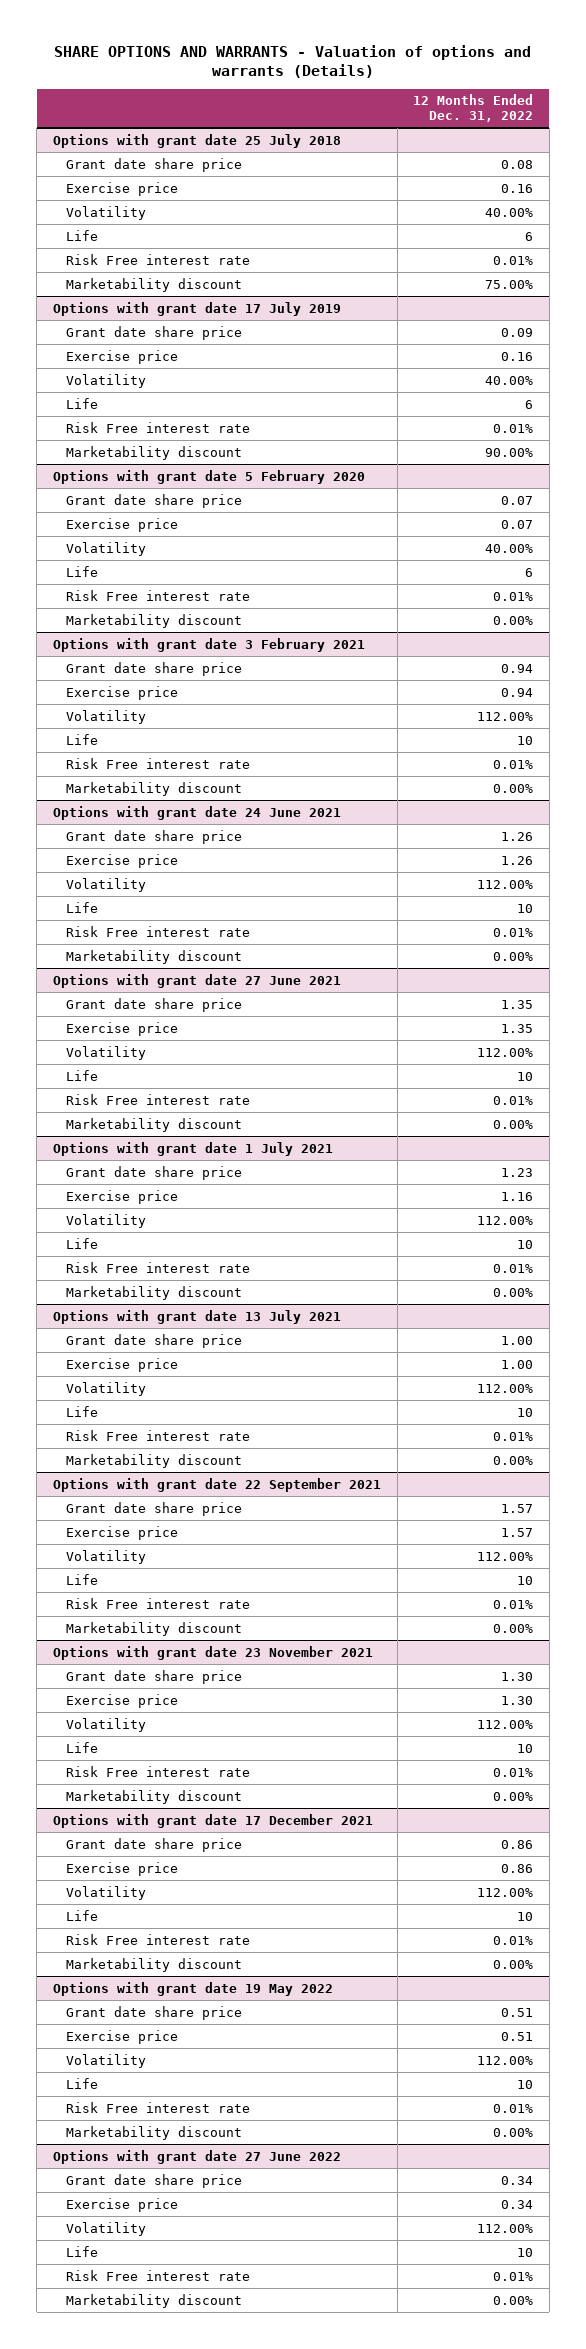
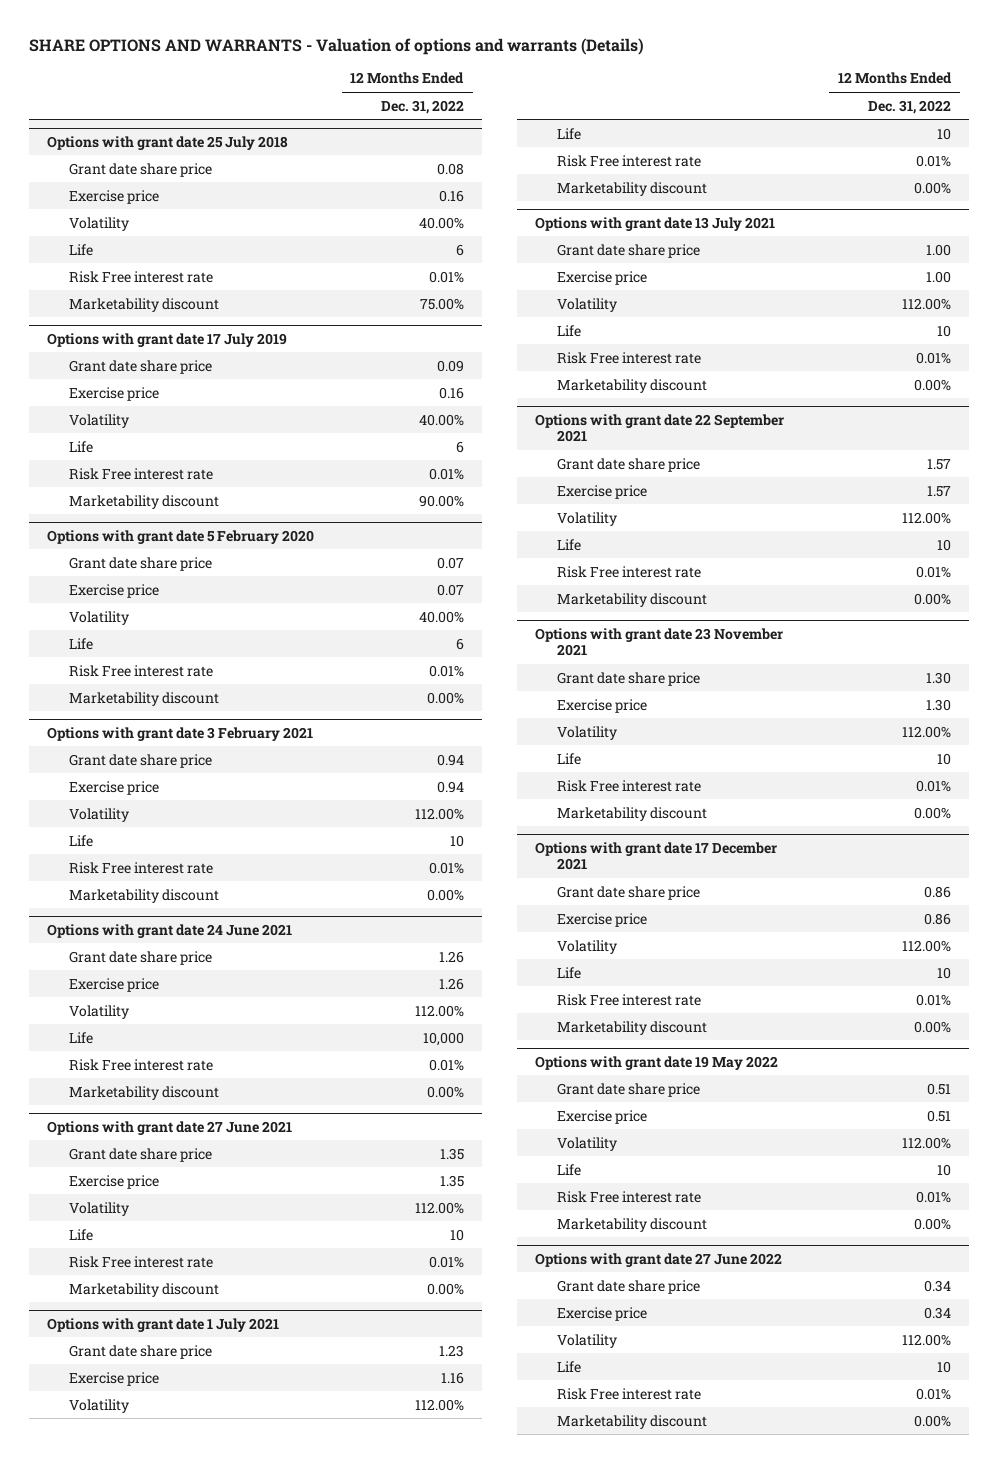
[517,903,534,913] 10 -> [422,1031,464,1046] 10,000

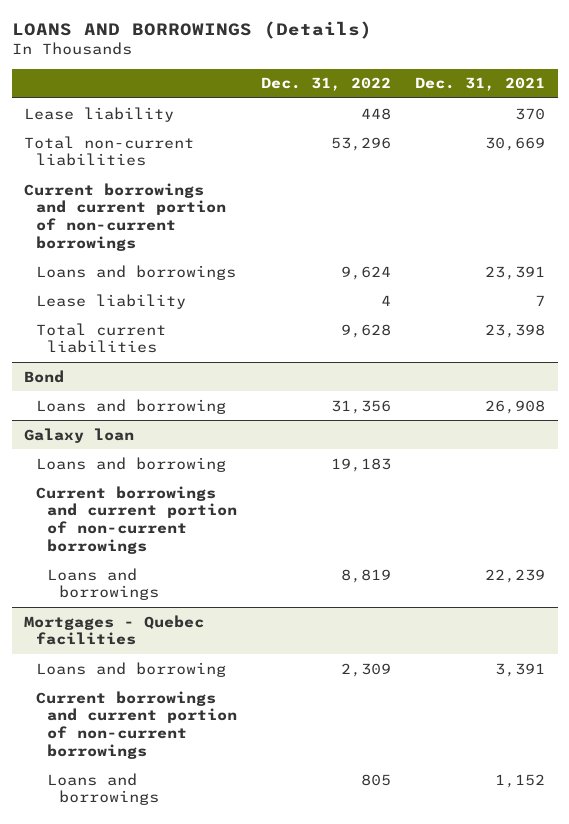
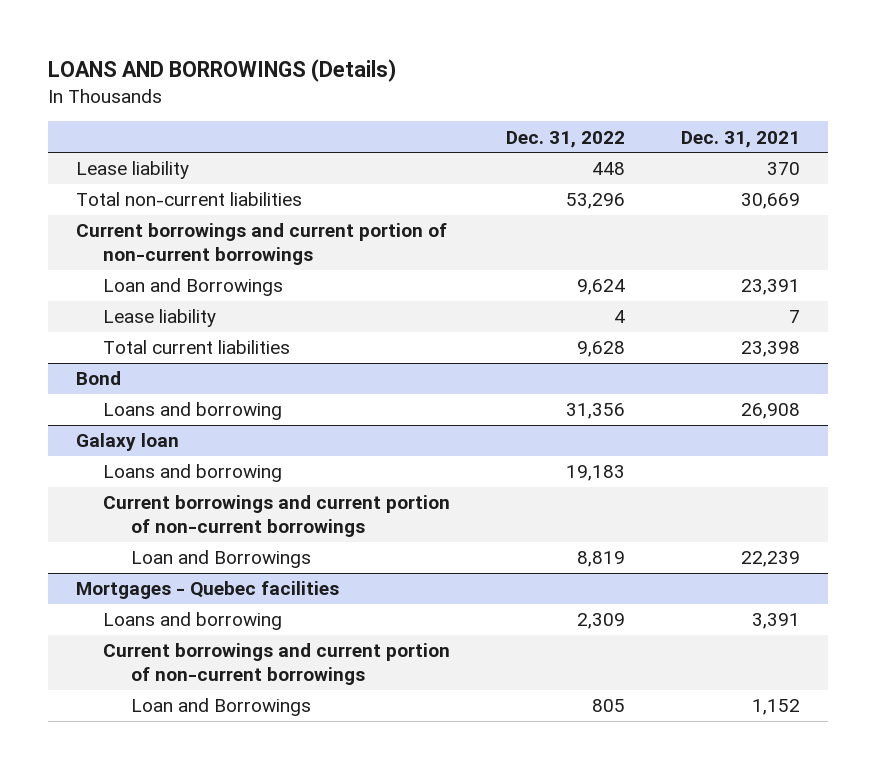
[35,264,236,280] Loans and borrowings -> [103,278,284,297] Loan and Borrowings
[47,567,159,601] Loans and borrowings -> [130,550,311,569] Loan and Borrowings
[47,772,159,806] Loans and borrowings -> [130,698,311,717] Loan and Borrowings

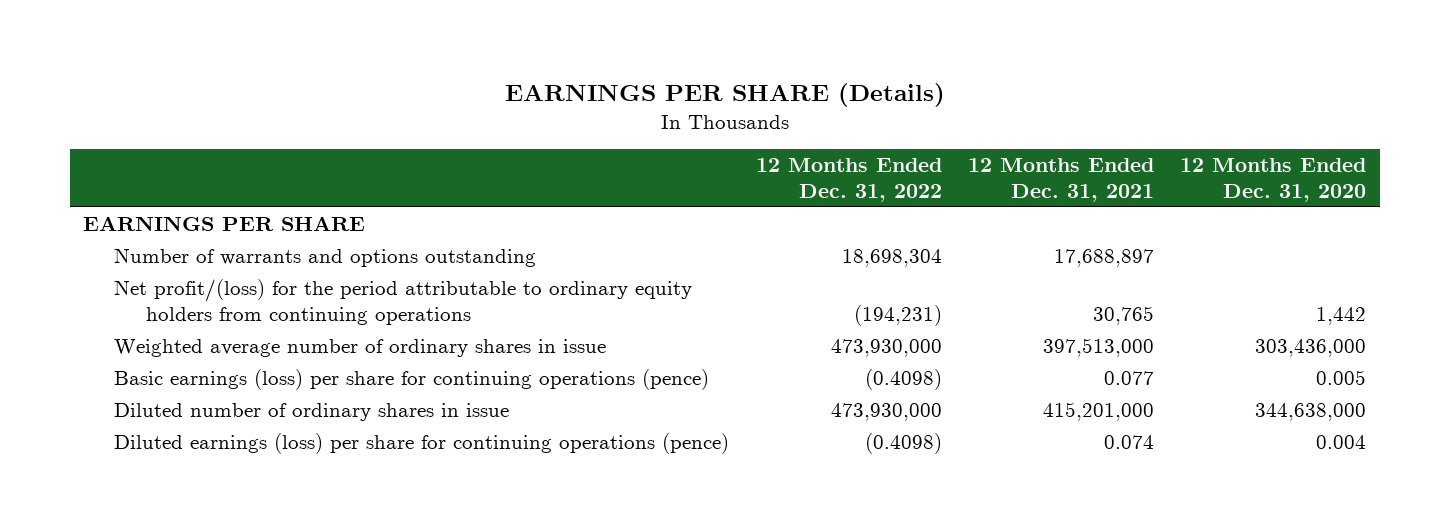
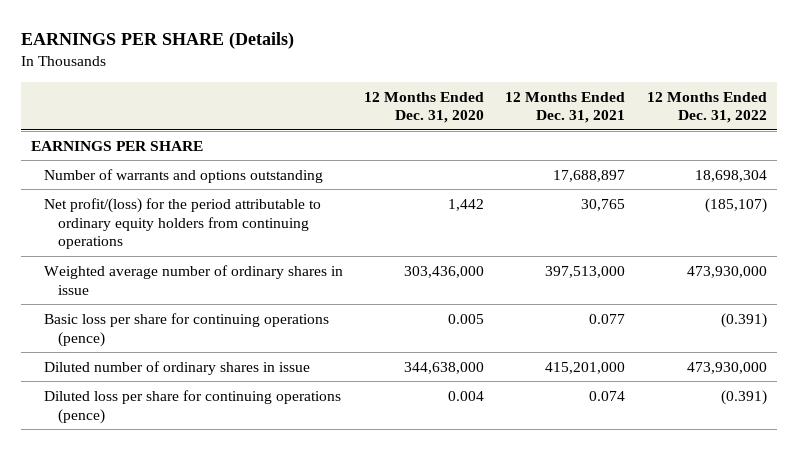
[853,304,942,326] (194,231) -> [704,197,767,213] (185,107)
[114,368,710,390] Basic earnings (loss) per share for continuing operations (pence) -> [44,312,330,347] Basic loss per share for continuing operations (pence)
[864,368,942,390] (0.4098) -> [720,312,767,328] (0.391)
[114,432,730,454] Diluted earnings (loss) per share for continuing operations (pence) -> [44,389,342,424] Diluted loss per share for continuing operations (pence)
[864,432,942,454] (0.4098) -> [720,389,767,405] (0.391)

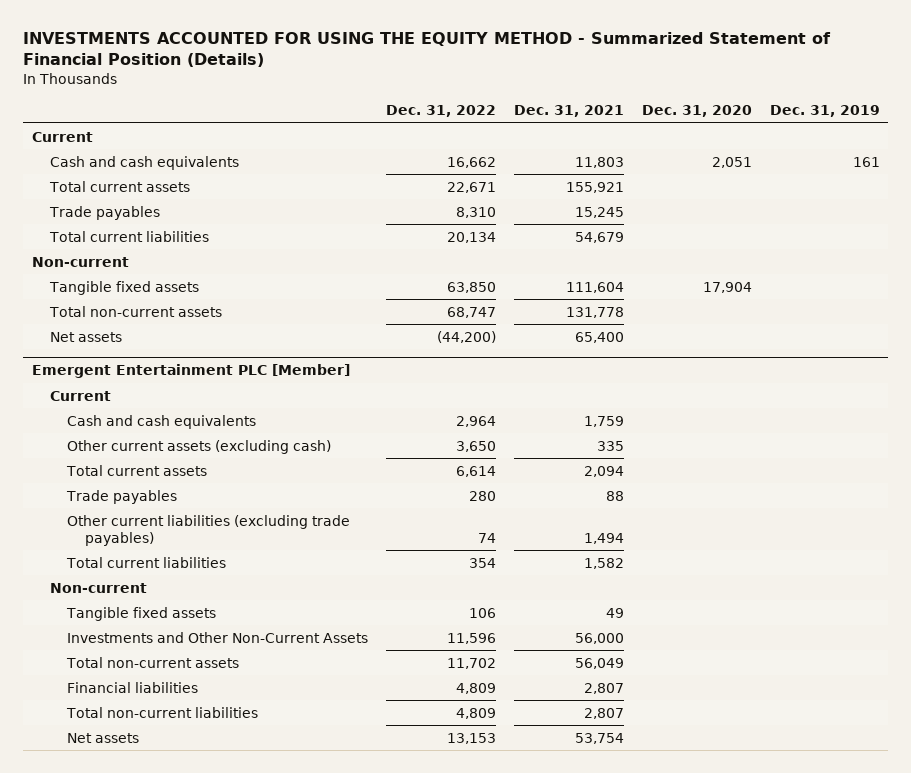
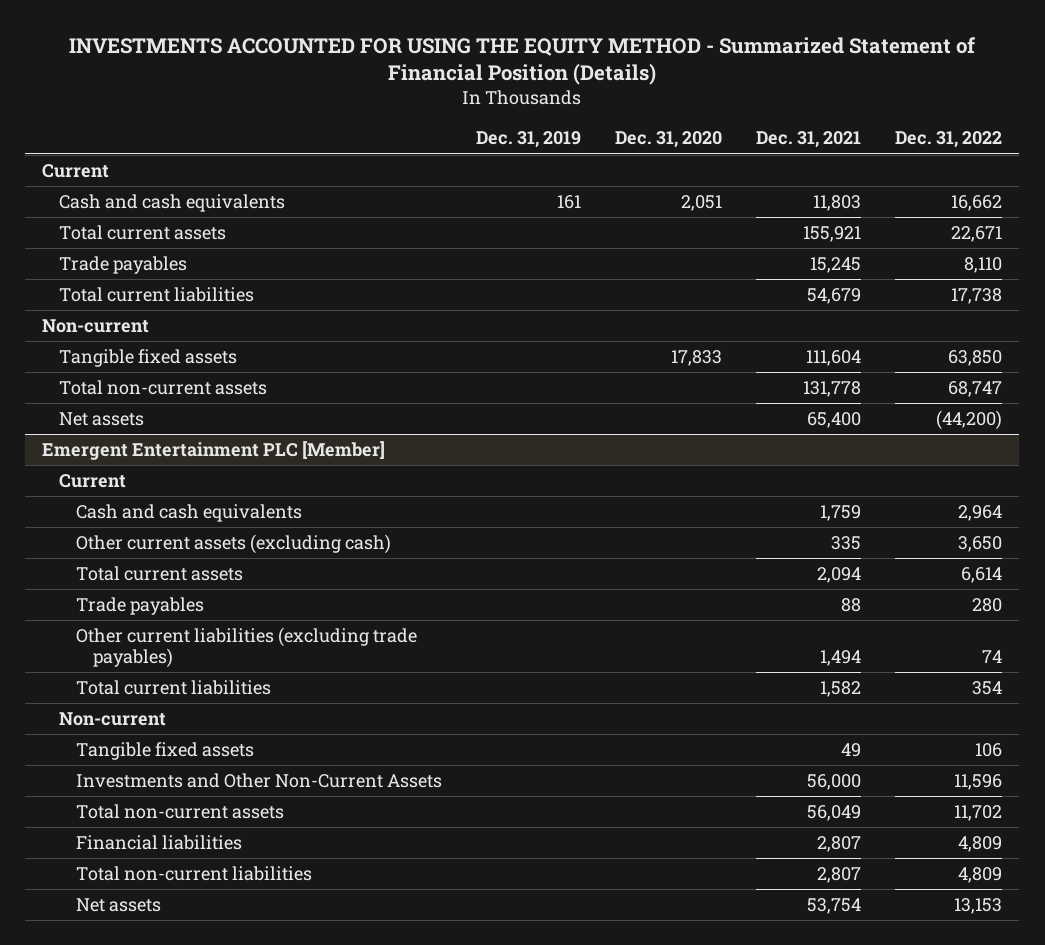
[456,206,497,218] 8,310 -> [964,257,1003,274] 8,110
[447,231,497,243] 20,134 -> [951,288,1003,305] 17,738
[702,281,752,293] 17,904 -> [671,350,723,367] 17,833

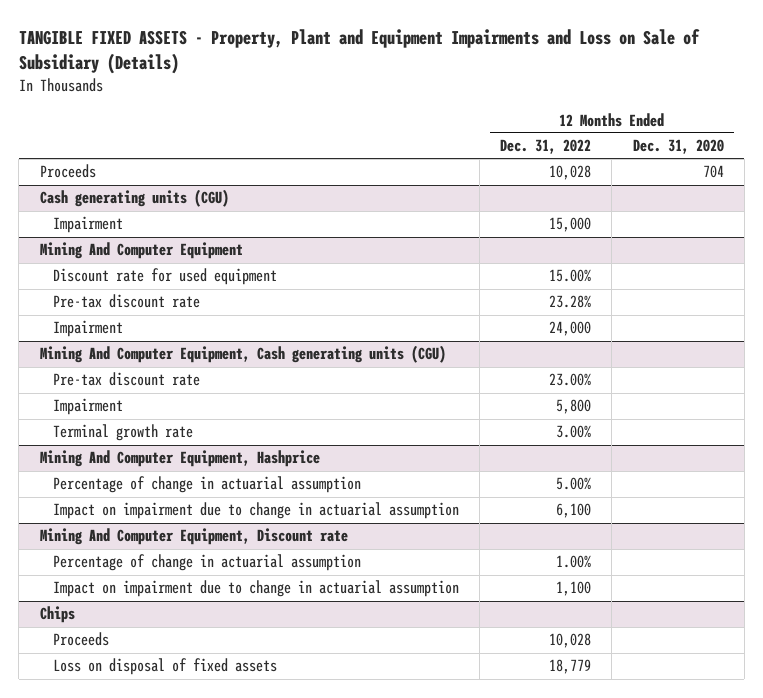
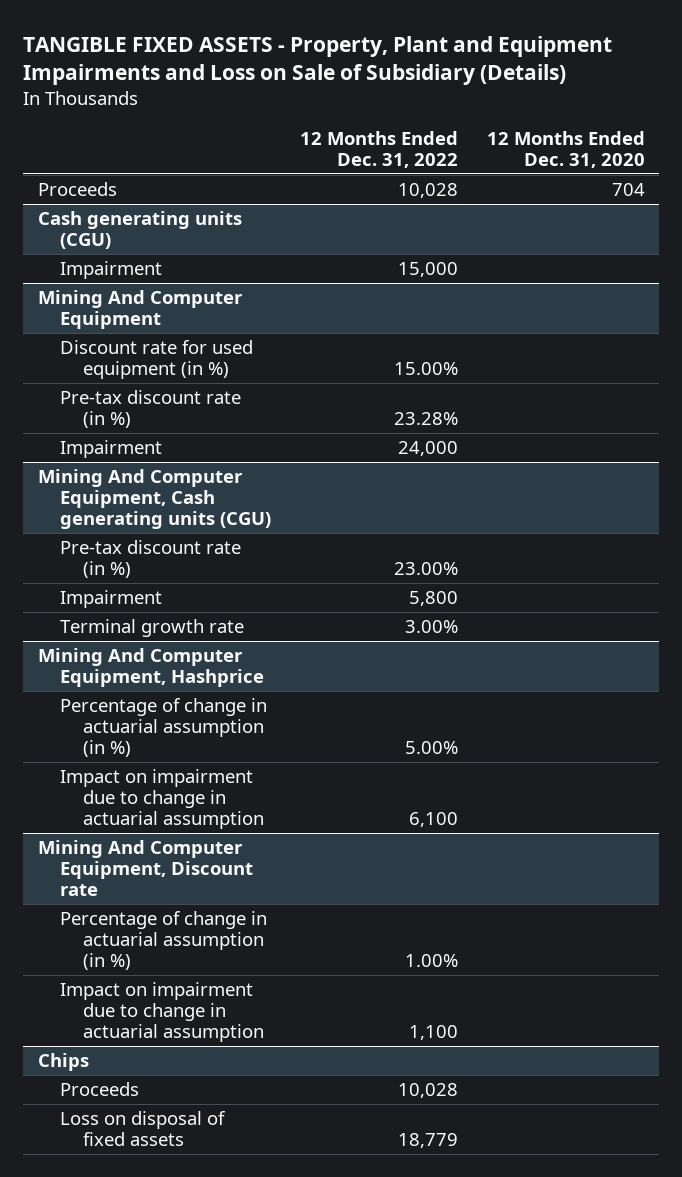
[52,268,277,286] Discount rate for used equipment -> [60,340,254,380] Discount rate for used equipment (in %)
[52,294,200,309] Pre-tax discount rate -> [60,390,242,429] Pre-tax discount rate (in %)
[52,372,200,387] Pre-tax discount rate -> [60,540,242,579] Pre-tax discount rate (in %)
[52,476,361,494] Percentage of change in actuarial assumption -> [60,698,268,758] Percentage of change in actuarial assumption (in %)
[52,554,361,572] Percentage of change in actuarial assumption -> [60,911,268,971] Percentage of change in actuarial assumption (in %)

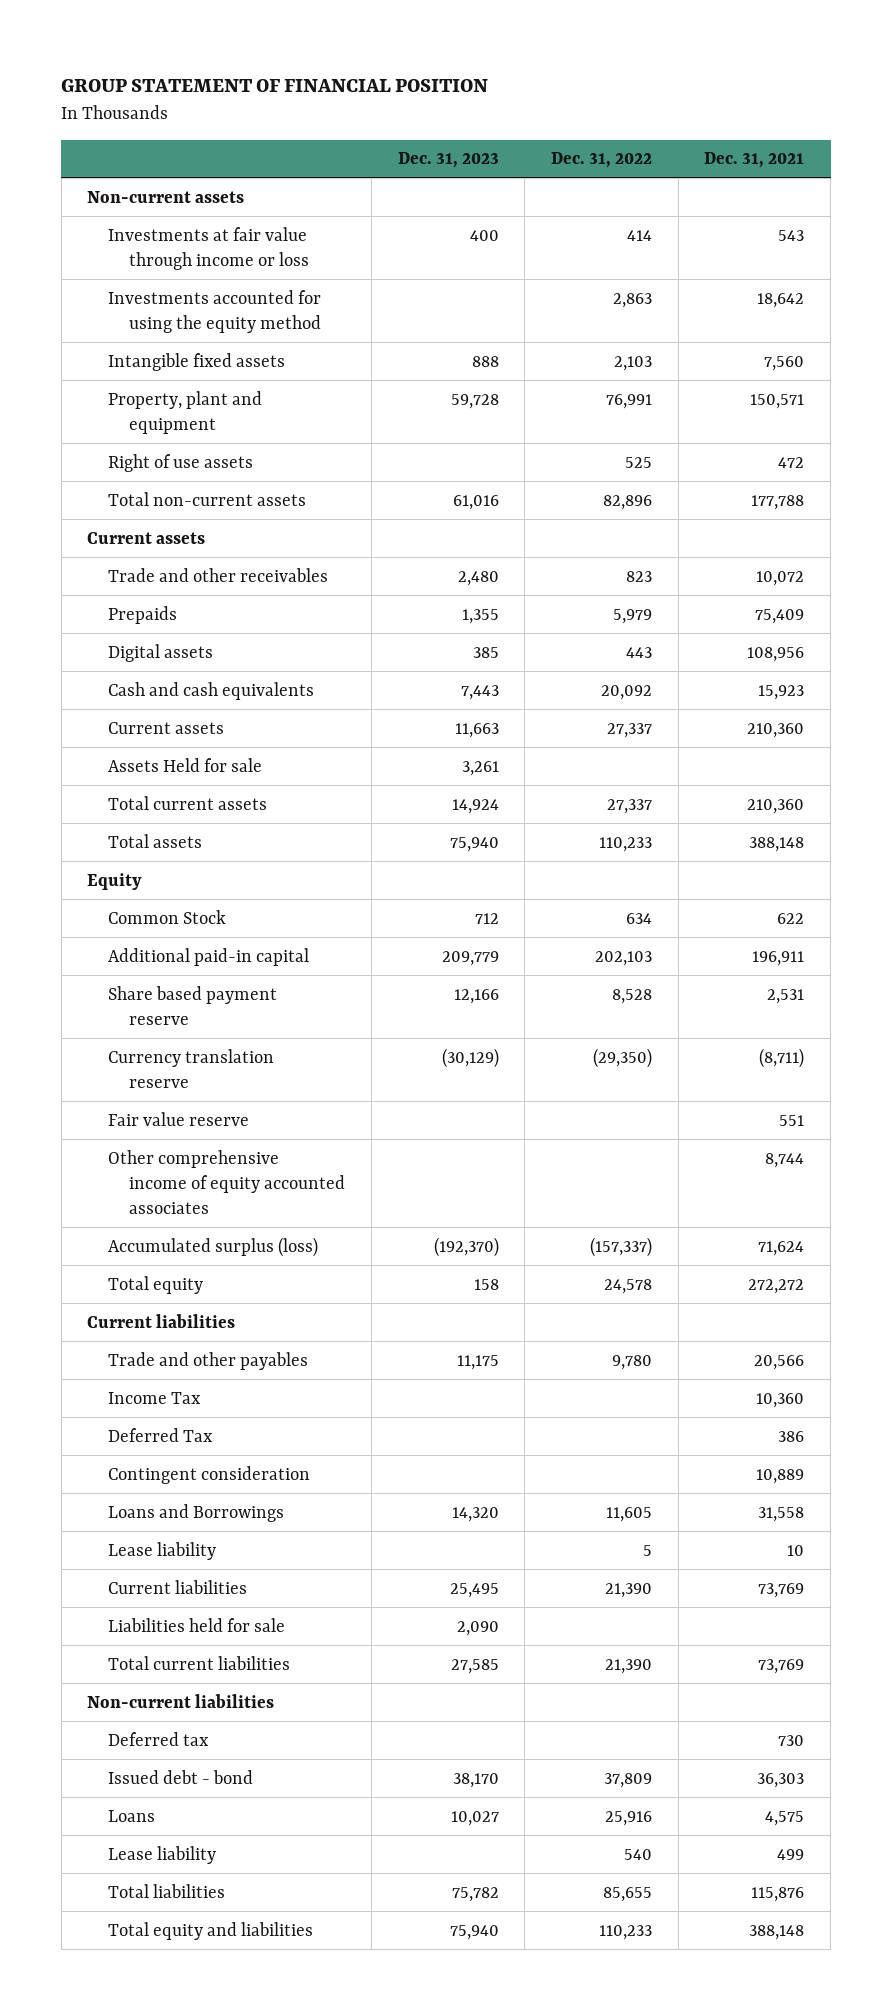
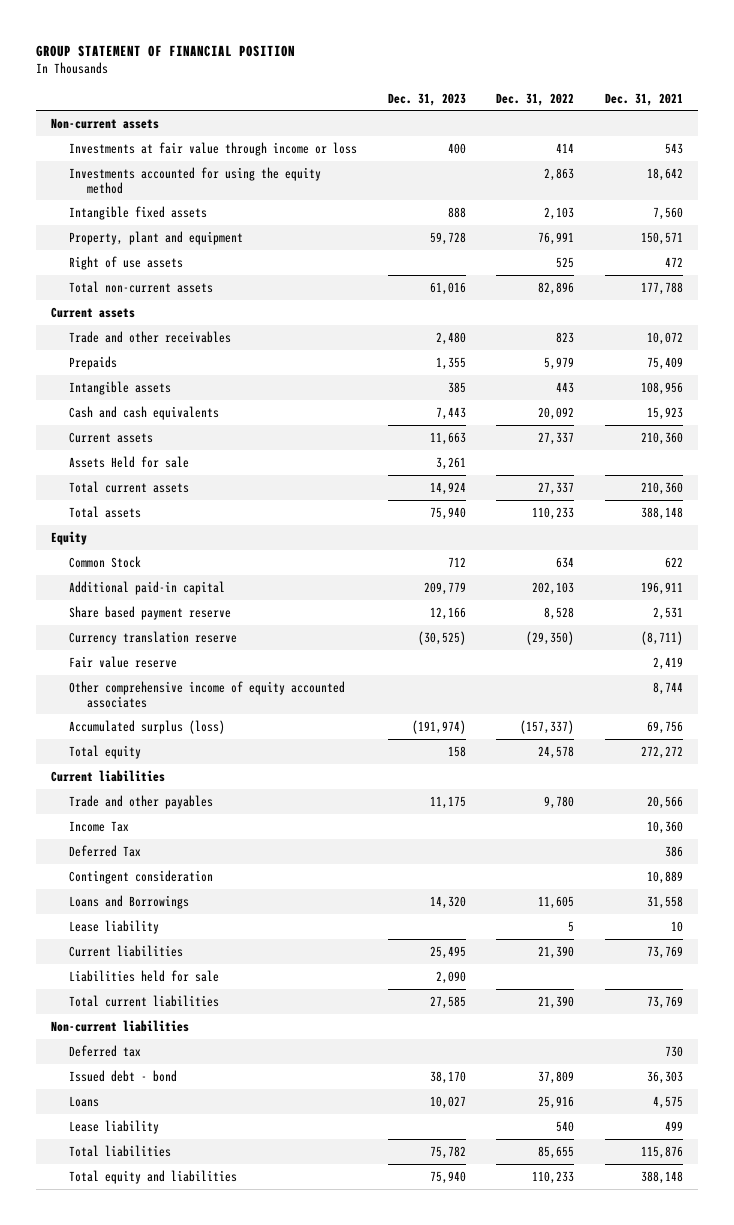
[108,643,214,662] Digital assets -> [69,380,172,395] Intangible assets
[441,1047,499,1068] (30,129) -> [417,630,466,645] (30,525)
[779,1114,805,1126] 551 -> [652,656,683,670] 2,419
[433,1236,499,1257] (192,370) -> [411,719,466,734] (191,974)
[758,1240,805,1256] 71,624 -> [646,720,683,734] 69,756

